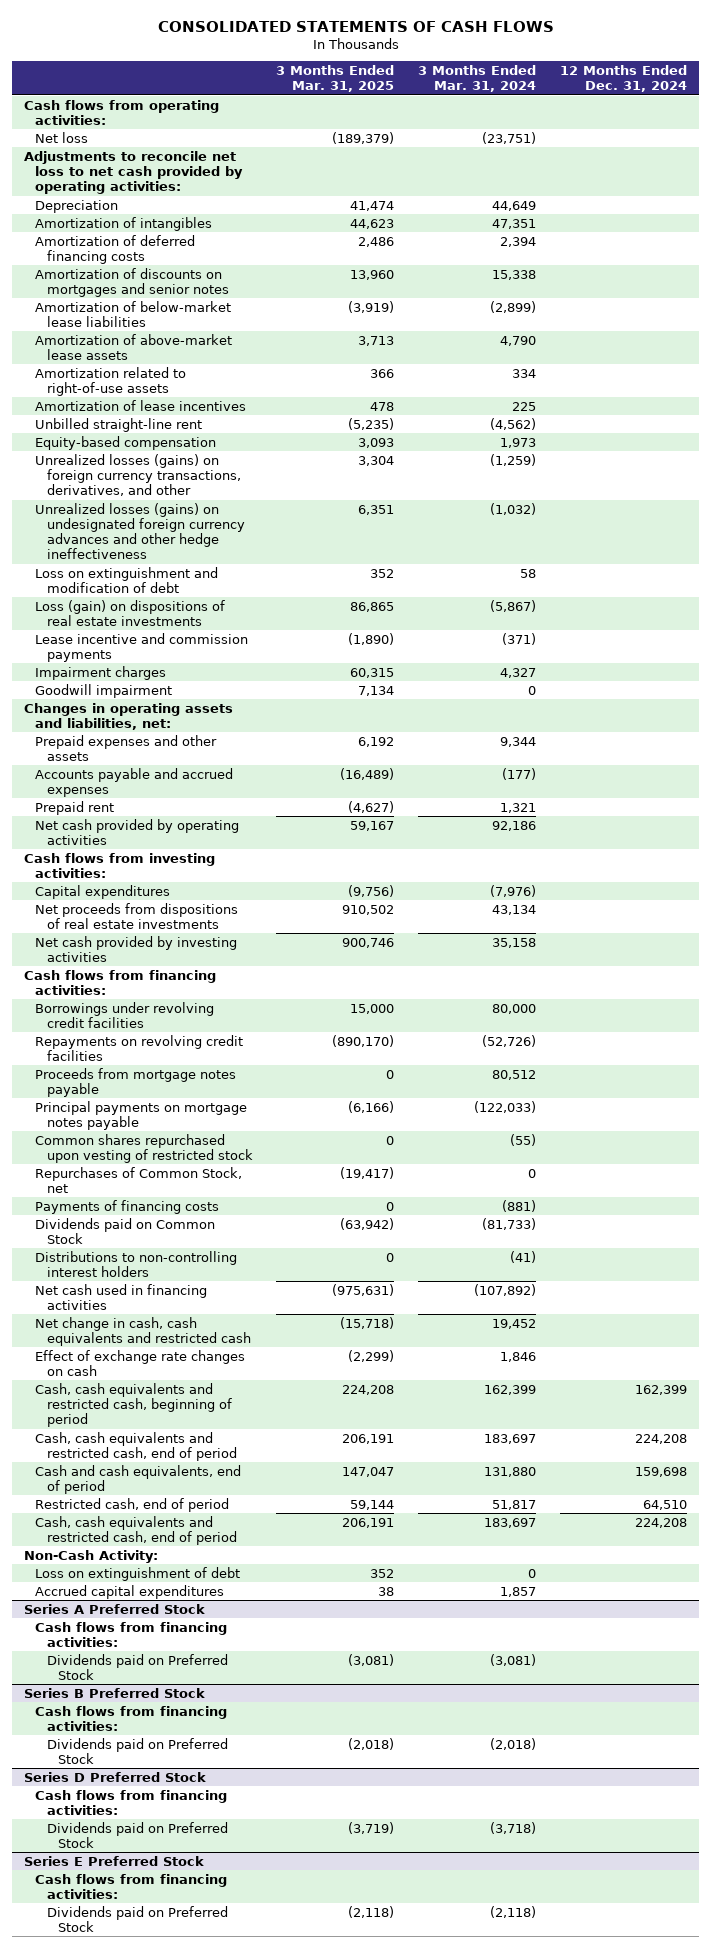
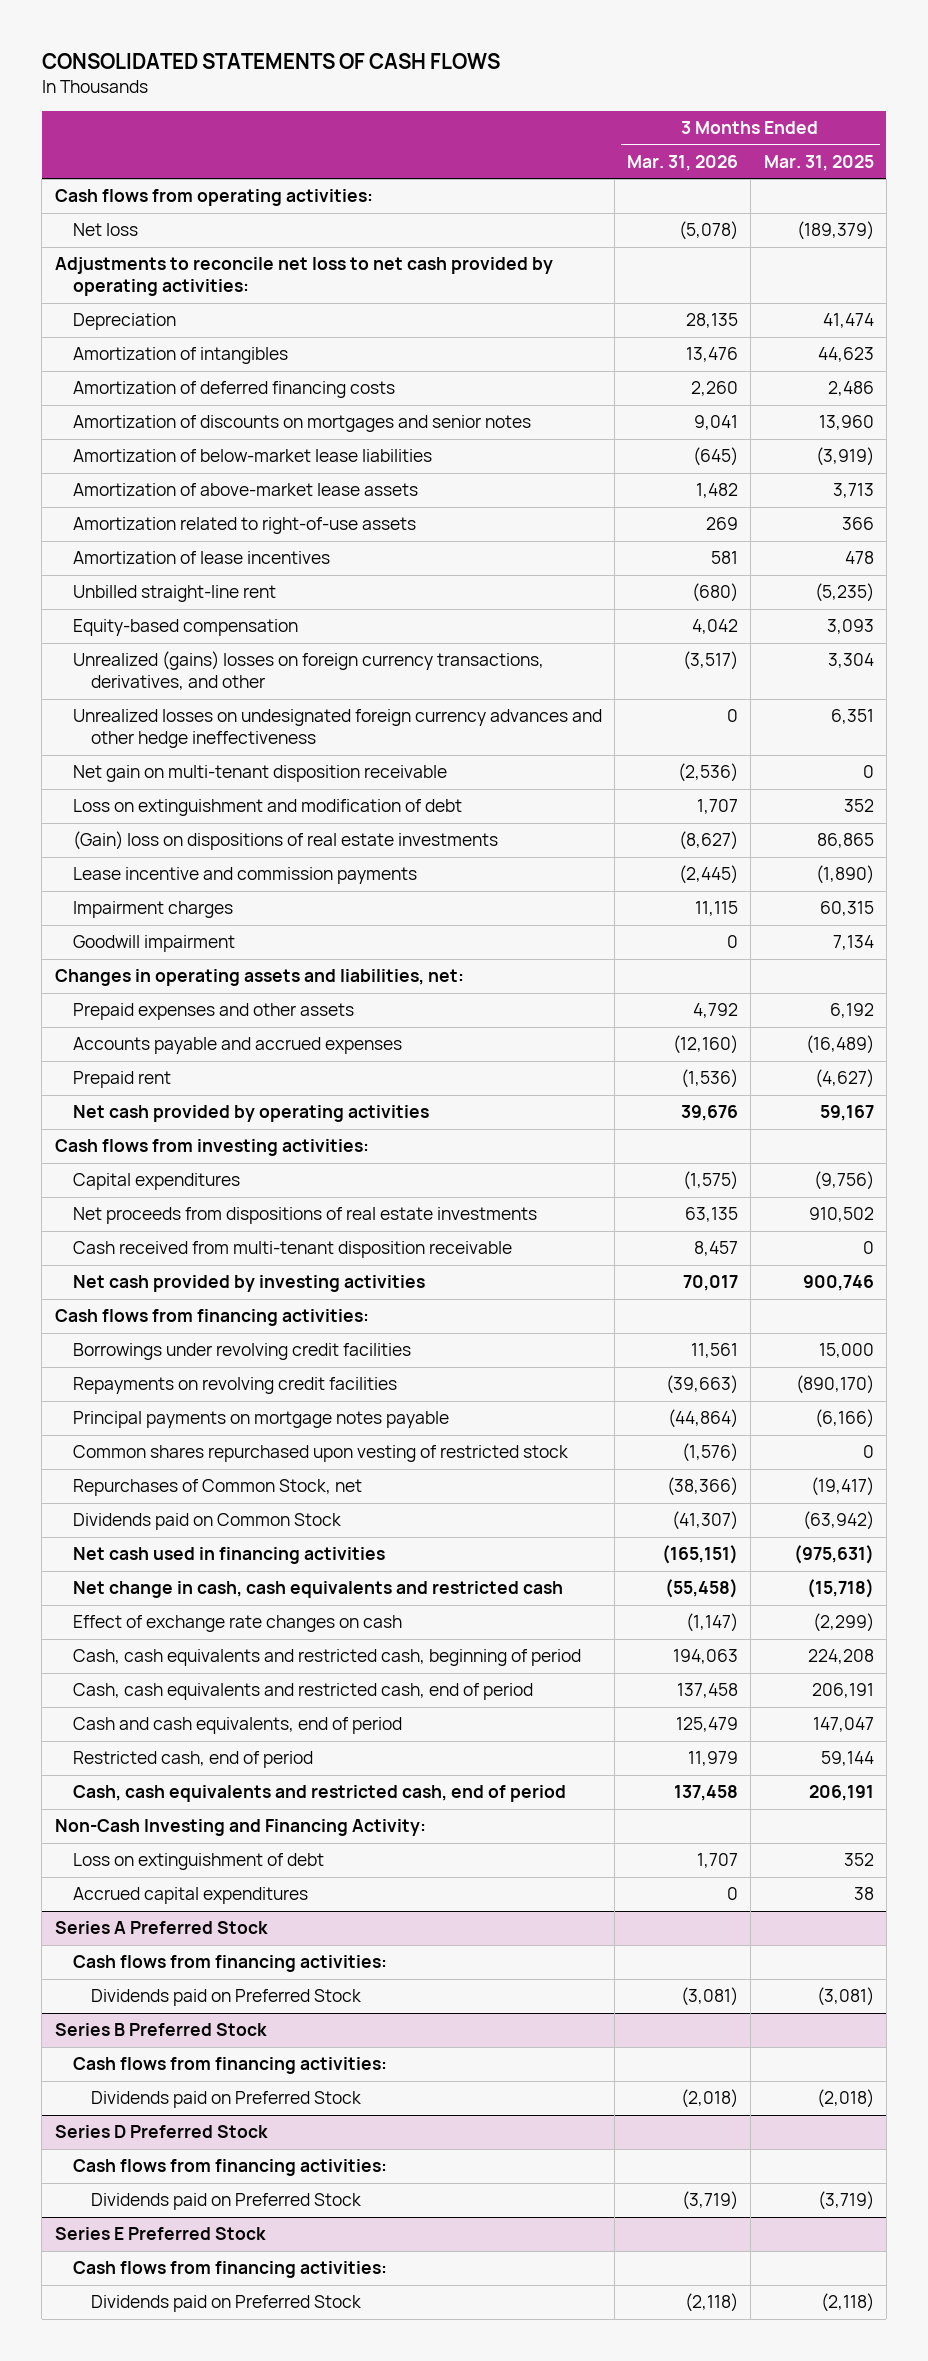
[418,64,537,92] 3 Months Ended Mar. 31, 2024 -> none
[559,64,687,92] 12 Months Ended Dec. 31, 2024 -> none
none -> [627,154,739,171] Mar. 31, 2026
[35,453,241,497] Unrealized losses (gains) on foreign currency transactions, derivatives, and other -> [72,651,544,691] Unrealized (gains) losses on foreign currency transactions, derivatives, and other
[35,502,245,560] Unrealized losses (gains) on undesignated foreign currency advances and other hedge ineffectiveness -> [72,709,602,749] Unrealized losses on undesignated foreign currency advances and other hedge ineffectiveness
none -> [72,765,447,783] Net gain on multi-tenant disposition receivable
[35,599,226,626] Loss (gain) on dispositions of real estate investments -> [72,831,498,851] (Gain) loss on dispositions of real estate investments
none -> [72,1241,512,1259] Cash received from multi-tenant disposition receivable
[35,1067,237,1097] Proceeds from mortgage notes payable -> none
[35,1199,220,1214] Payments of financing costs -> none
[35,1250,238,1277] Distributions to non-controlling interest holders -> none
[24,1549,159,1563] Non-Cash Activity: -> [54,1819,426,1837] Non-Cash Investing and Financing Activity:

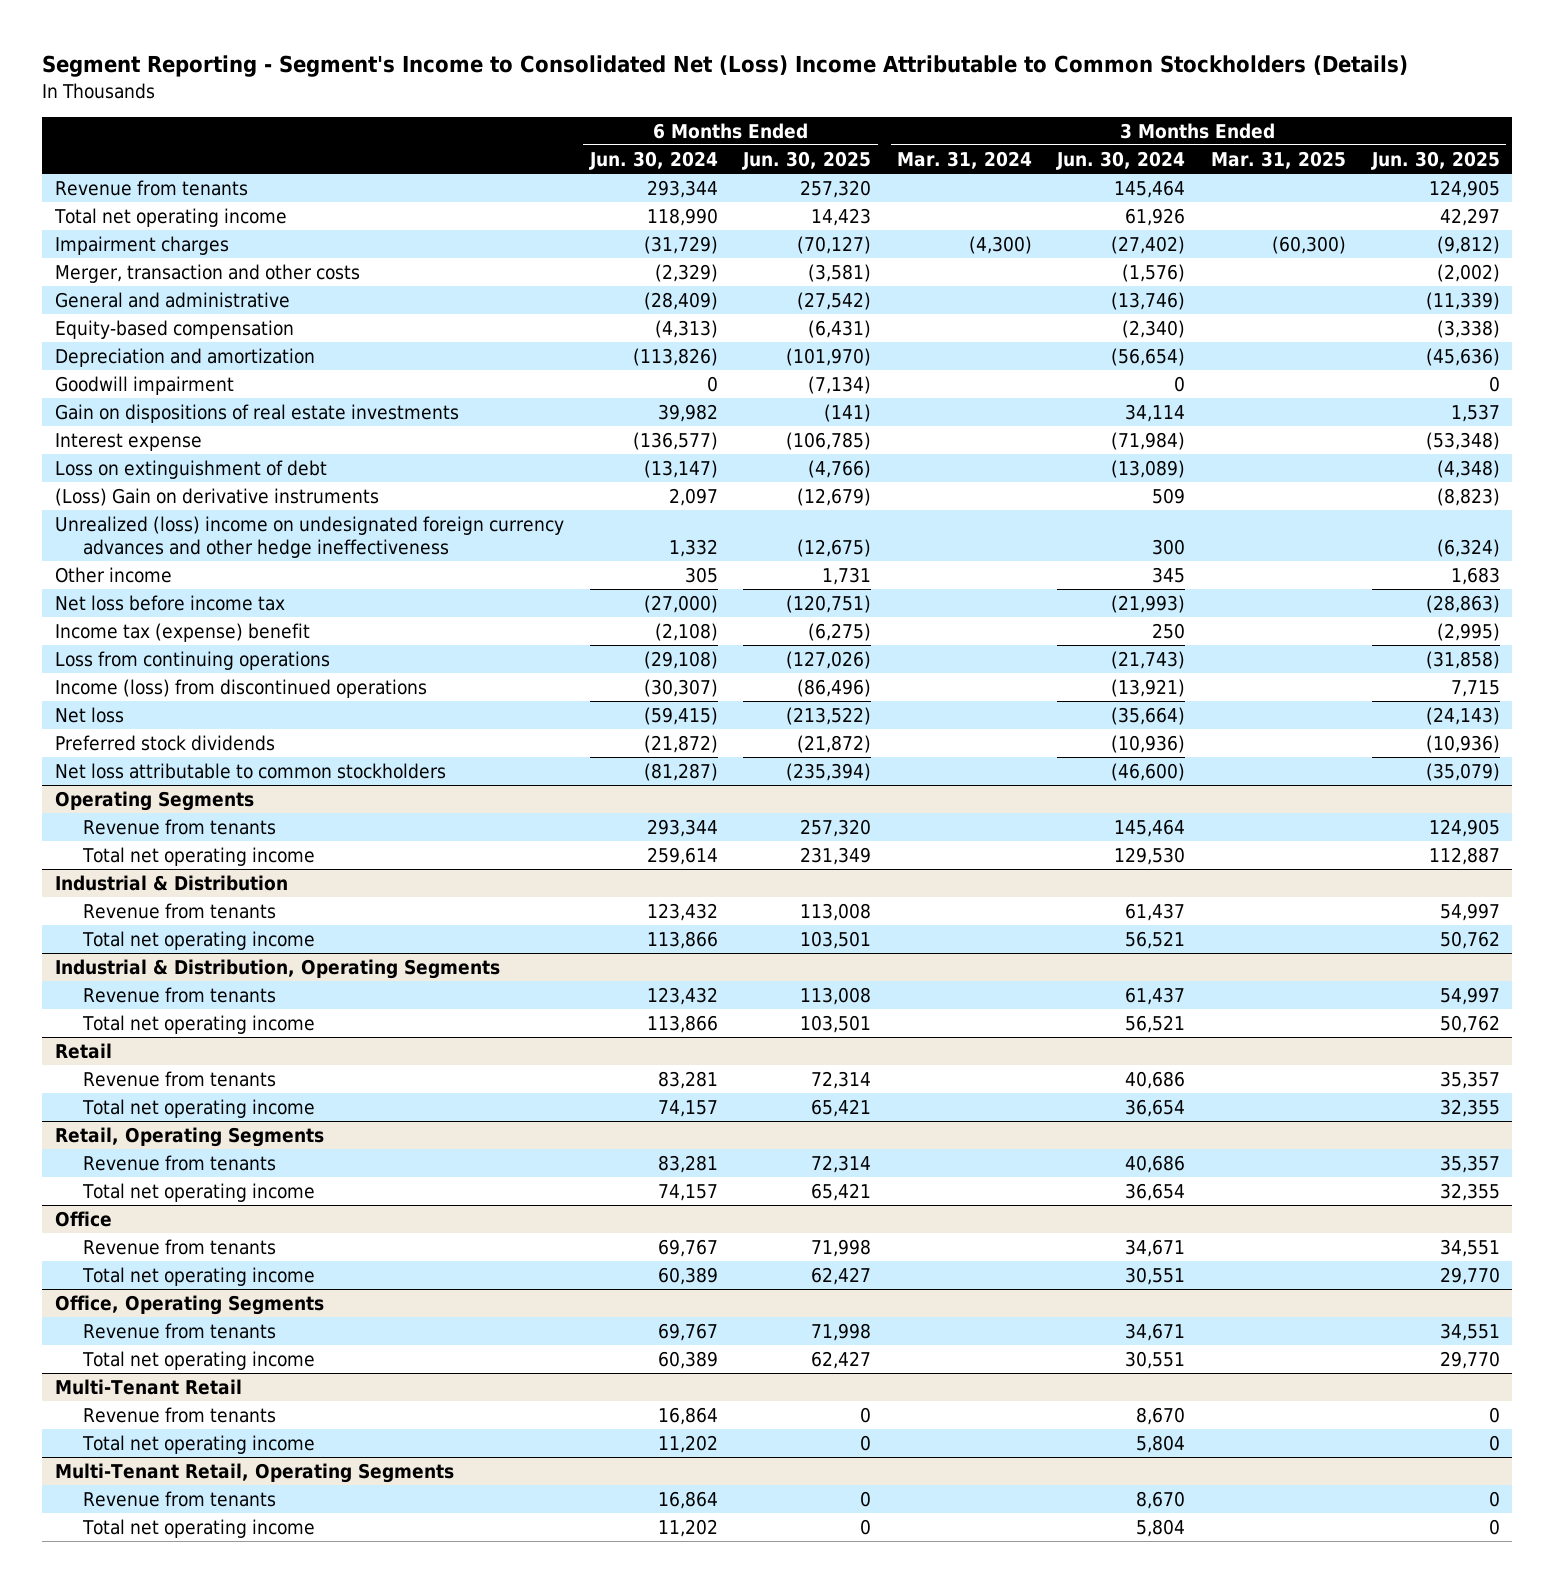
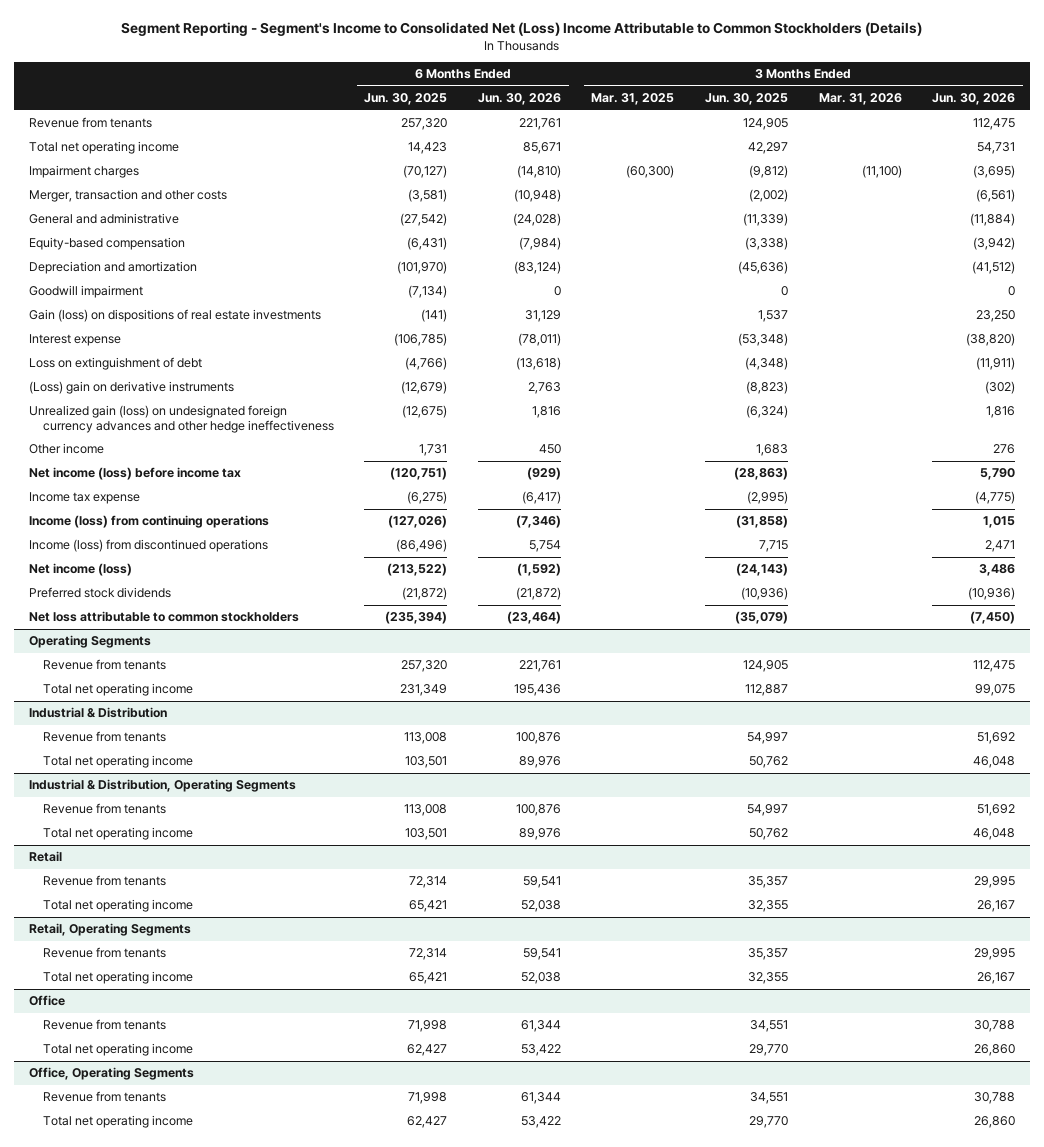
[588,150,718,170] Jun. 30, 2024 -> none
[896,150,1032,169] Mar. 31, 2024 -> none
[1056,150,1186,170] Jun. 30, 2024 -> none
none -> [477,93,561,106] Jun. 30, 2026
none -> [818,93,902,106] Mar. 31, 2026
none -> [932,93,1016,106] Jun. 30, 2026
[55,404,460,424] Gain on dispositions of real estate investments -> [29,309,322,323] Gain (loss) on dispositions of real estate investments
[55,488,380,507] (Loss) Gain on derivative instruments -> [29,381,235,395] (Loss) gain on derivative instruments
[55,516,565,559] Unrealized (loss) income on undesignated foreign currency advances and other hedge ineffectiveness -> [29,405,334,433] Unrealized gain (loss) on undesignated foreign currency advances and other hedge ineffectiveness
[55,595,286,612] Net loss before income tax -> [29,467,242,481] Net income (loss) before income tax
[55,623,311,643] Income tax (expense) benefit -> [29,492,141,505] Income tax expense
[55,651,331,671] Loss from continuing operations -> [29,515,270,529] Income (loss) from continuing operations
[55,707,125,724] Net loss -> [29,563,133,577] Net income (loss)
[55,1379,243,1396] Multi-Tenant Retail -> none
[82,1407,276,1424] Revenue from tenants -> none
[81,1435,315,1455] Total net operating income -> none
[55,1463,455,1484] Multi-Tenant Retail, Operating Segments -> none
[82,1491,276,1508] Revenue from tenants -> none
[81,1519,315,1539] Total net operating income -> none

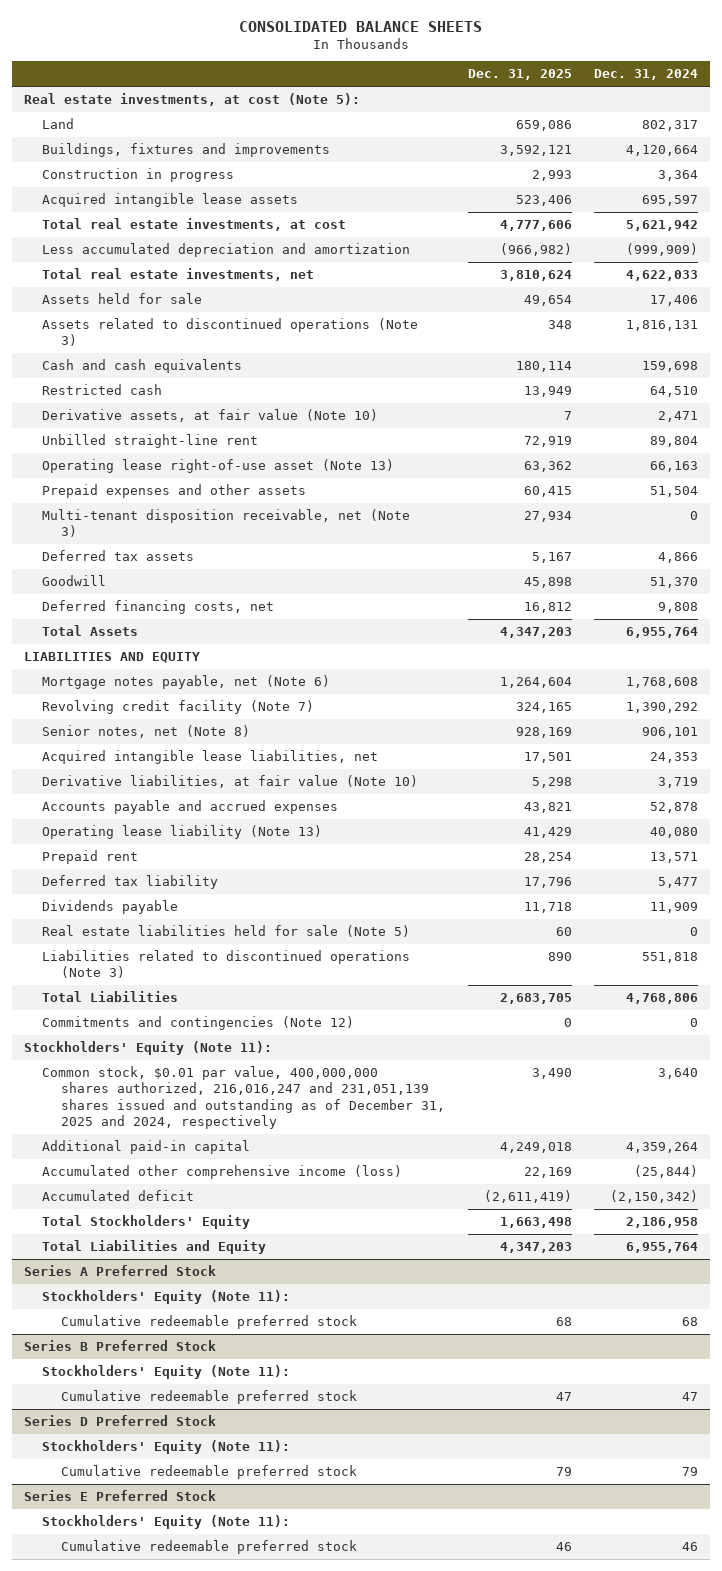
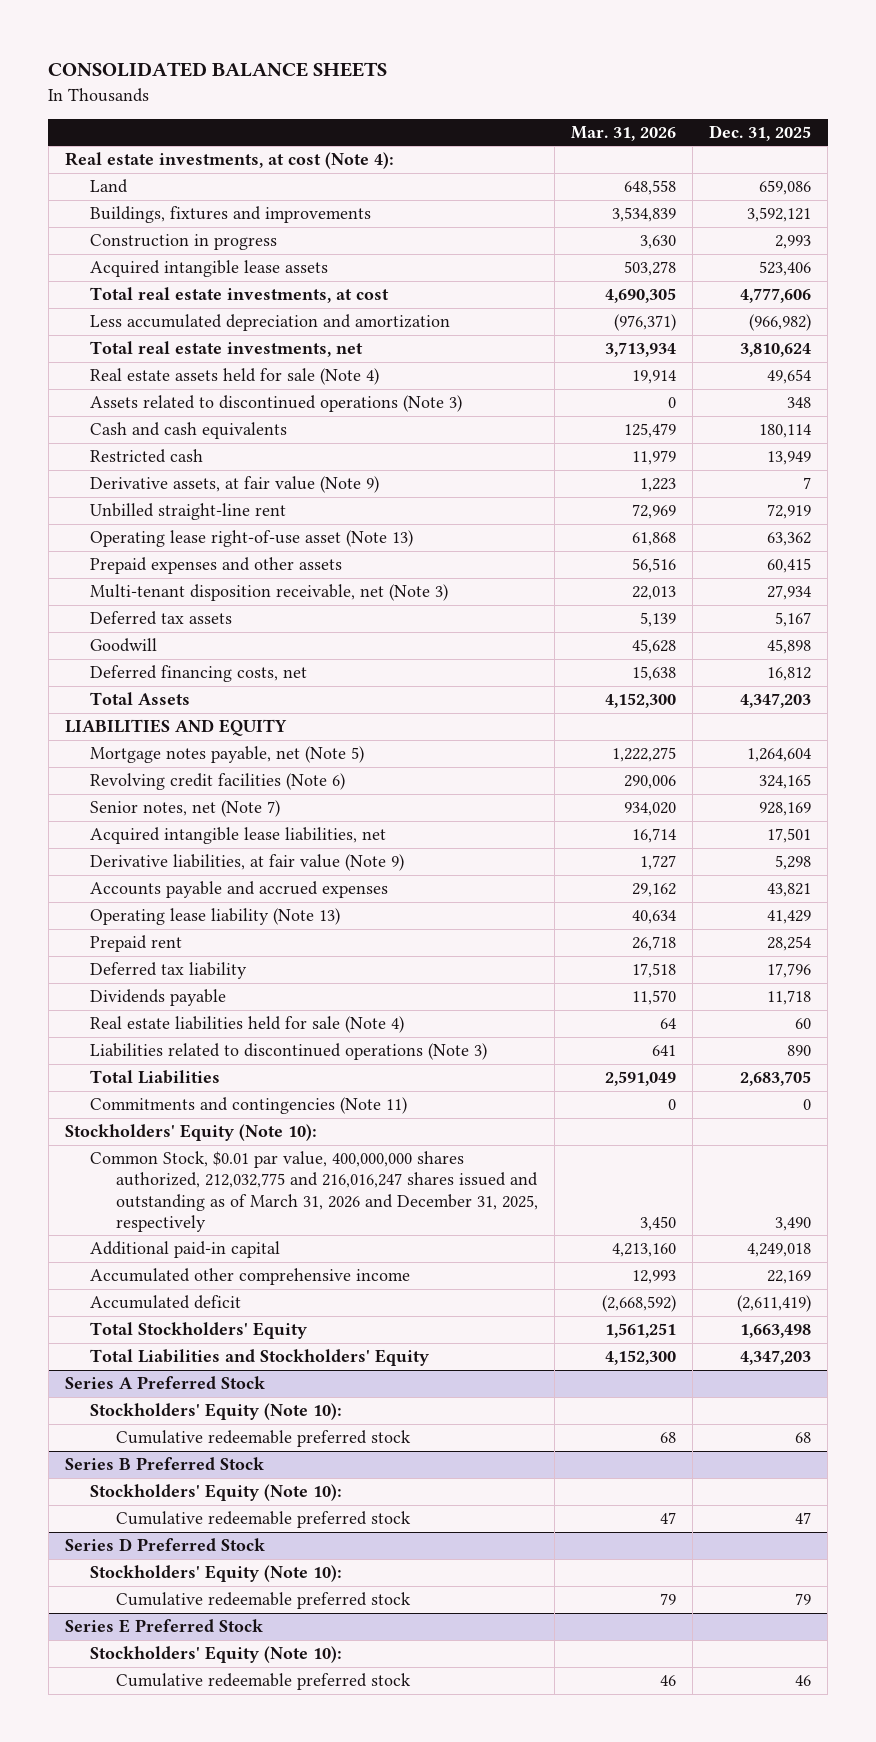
[594,69,699,81] Dec. 31, 2024 -> none
none -> [570,125,676,141] Mar. 31, 2026
[23,93,360,107] Real estate investments, at cost (Note 5): -> [64,152,394,170] Real estate investments, at cost (Note 4):
[42,293,203,305] Assets held for sale -> [90,368,380,386] Real estate assets held for sale (Note 4)
[42,409,379,423] Derivative assets, at fair value (Note 10) -> [90,476,380,494] Derivative assets, at fair value (Note 9)
[42,675,331,690] Mortgage notes payable, net (Note 6) -> [90,746,365,764] Mortgage notes payable, net (Note 5)
[42,700,315,715] Revolving credit facility (Note 7) -> [90,773,346,791] Revolving credit facilities (Note 6)
[42,725,251,739] Senior notes, net (Note 8) -> [90,800,281,818] Senior notes, net (Note 7)
[42,775,419,789] Derivative liabilities, at fair value (Note 10) -> [90,854,405,872] Derivative liabilities, at fair value (Note 9)
[42,925,411,938] Real estate liabilities held for sale (Note 5) -> [90,1016,405,1034] Real estate liabilities held for sale (Note 4)
[42,1016,355,1031] Commitments and contingencies (Note 12) -> [90,1097,408,1115] Commitments and contingencies (Note 11)
[23,1041,272,1056] Stockholders' Equity (Note 11): -> [64,1124,317,1142] Stockholders' Equity (Note 10):
[42,1066,445,1130] Common stock, $0.01 par value, 400,000,000 shares authorized, 216,016,247 and 231,051,139 shares issued and outstanding as of December 31, 2025 and 2024, respectively -> [90,1151,538,1232] Common Stock, $0.01 par value, 400,000,000 shares authorized, 212,032,775 and 216,016,247 shares issued and outstanding as of March 31, 2026 and December 31, 2025, respectively
[42,1165,403,1180] Accumulated other comprehensive income (loss) -> [90,1268,411,1286] Accumulated other comprehensive income
[42,1240,267,1255] Total Liabilities and Equity -> [90,1349,430,1367] Total Liabilities and Stockholders' Equity
[42,1290,291,1305] Stockholders' Equity (Note 11): -> [90,1403,343,1421] Stockholders' Equity (Note 10):
[42,1365,291,1380] Stockholders' Equity (Note 11): -> [90,1484,343,1502] Stockholders' Equity (Note 10):
[42,1440,291,1455] Stockholders' Equity (Note 11): -> [90,1565,343,1583] Stockholders' Equity (Note 10):
[42,1515,291,1530] Stockholders' Equity (Note 11): -> [90,1646,343,1664] Stockholders' Equity (Note 10):

